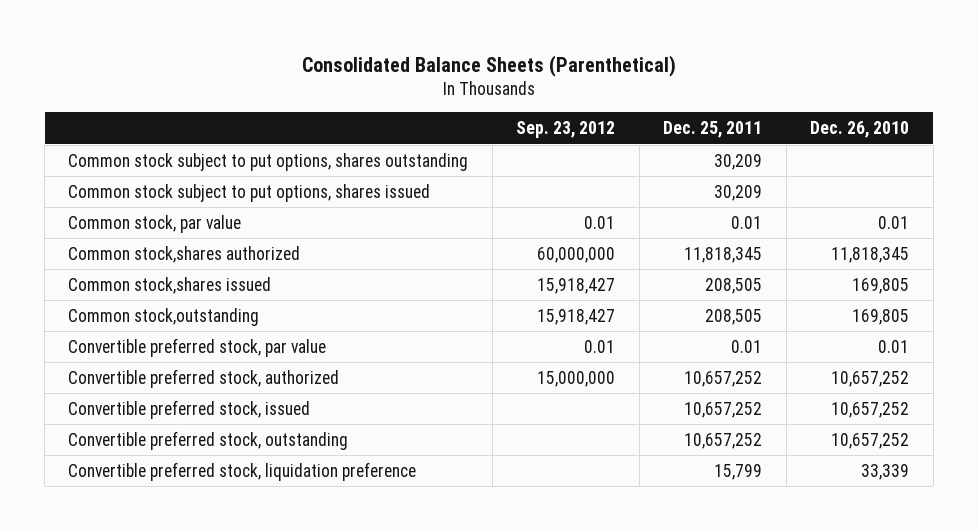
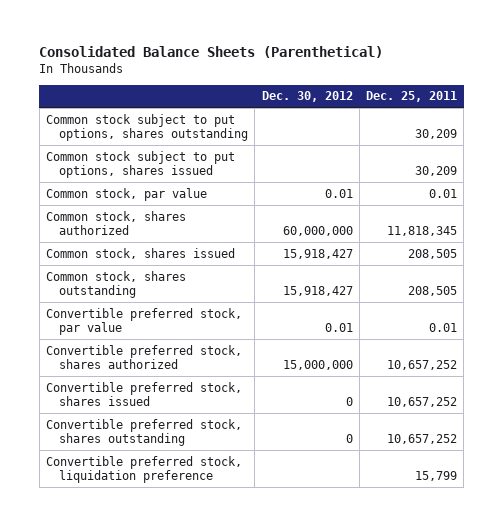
[516,121,616,139] Sep. 23, 2012 -> none
[810,121,910,139] Dec. 26, 2010 -> none
none -> [261,91,353,103] Dec. 30, 2012
[68,245,301,263] Common stock,shares authorized -> [45,210,186,236] Common stock, shares authorized
[68,276,272,294] Common stock,shares issued -> [45,247,235,259] Common stock, shares issued
[68,307,260,326] Common stock,outstanding -> [45,270,186,299] Common stock, shares outstanding
[68,368,340,388] Convertible preferred stock, authorized -> [45,344,242,370] Convertible preferred stock, shares authorized
[68,399,311,419] Convertible preferred stock, issued -> [45,381,242,407] Convertible preferred stock, shares issued
[68,430,349,450] Convertible preferred stock, outstanding -> [45,418,242,447] Convertible preferred stock, shares outstanding

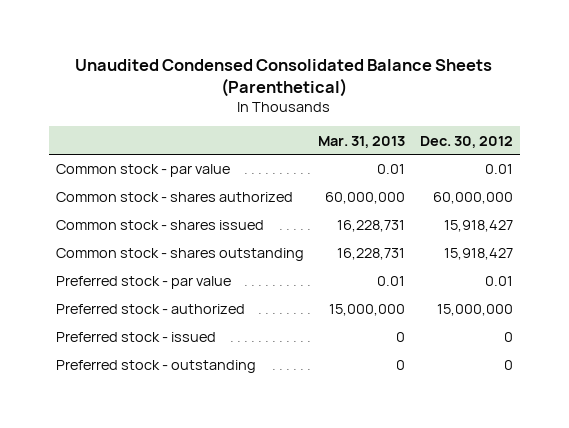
[39,46,384,59] Consolidated Balance Sheets (Parenthetical) -> [75,58,493,97] Unaudited Condensed Consolidated Balance Sheets (Parenthetical)
[365,91,457,103] Dec. 25, 2011 -> none
none -> [318,135,406,148] Mar. 31, 2013
[45,113,249,142] Common stock subject to put options, shares outstanding -> none
[45,150,235,179] Common stock subject to put options, shares issued -> none
[45,455,242,484] Convertible preferred stock, liquidation preference -> none
[45,187,207,201] Common stock, par value -> [55,164,230,178] Common stock - par value
[45,210,186,236] Common stock, shares authorized -> [55,192,293,203] Common stock - shares authorized
[45,247,235,259] Common stock, shares issued -> [55,220,264,231] Common stock - shares issued
[45,270,186,299] Common stock, shares outstanding -> [55,248,304,262] Common stock - shares outstanding
[45,307,242,336] Convertible preferred stock, par value -> [55,276,231,290] Preferred stock - par value
[45,344,242,370] Convertible preferred stock, shares authorized -> [55,304,245,315] Preferred stock - authorized
[45,381,242,407] Convertible preferred stock, shares issued -> [55,332,216,343] Preferred stock - issued
[45,418,242,447] Convertible preferred stock, shares outstanding -> [55,360,256,374] Preferred stock - outstanding

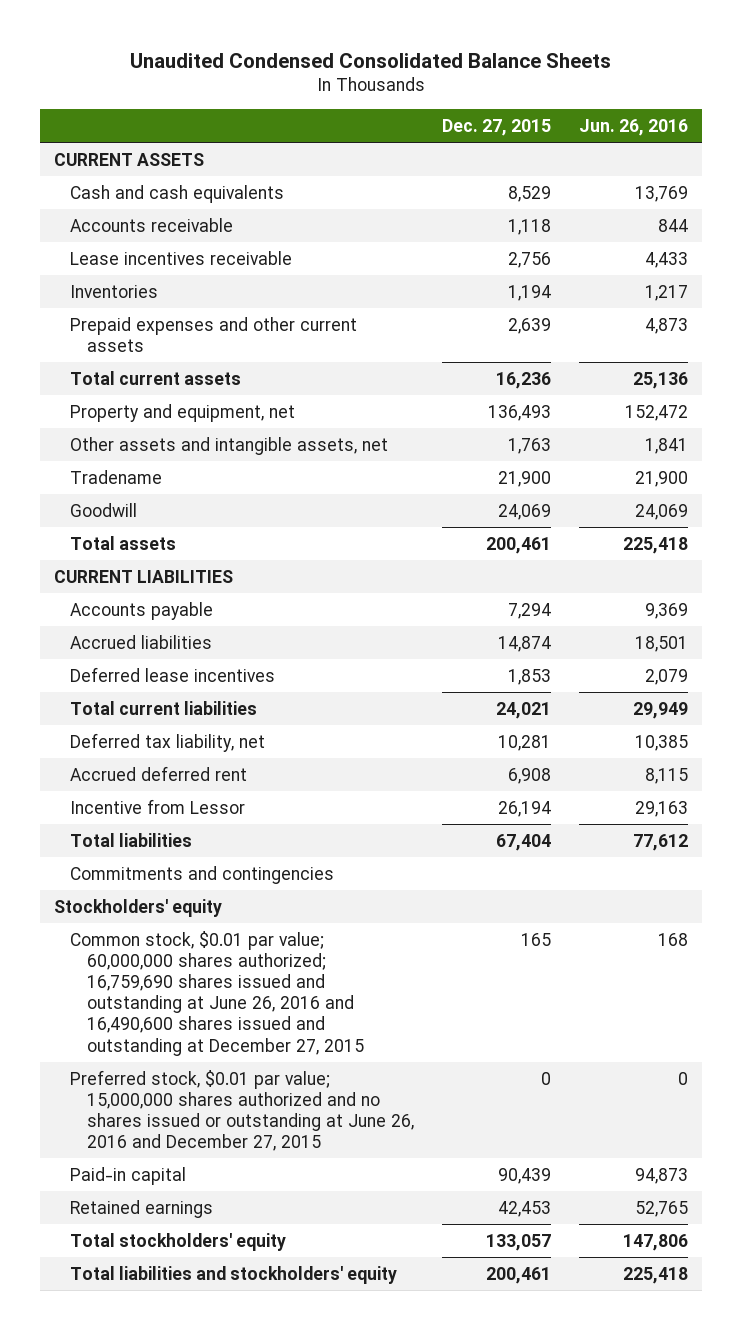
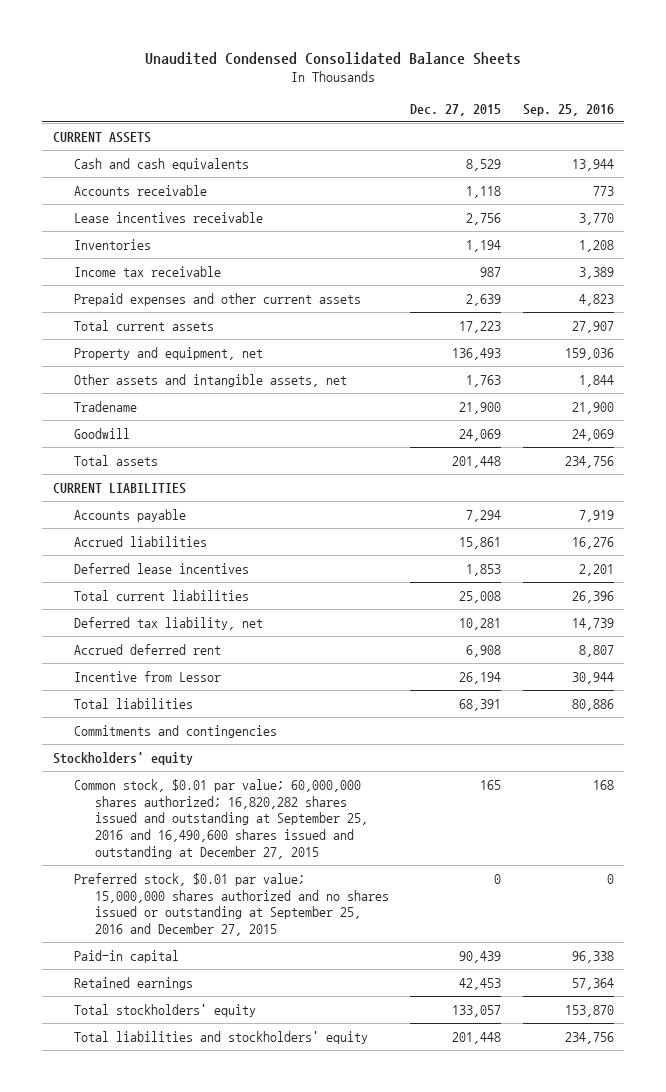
[579,118,689,136] Jun. 26, 2016 -> none
none -> [522,103,614,116] Sep. 25, 2016
none -> [73,265,221,277] Income tax receivable
[495,371,551,389] 16,236 -> [459,320,502,333] 17,223
[485,536,551,554] 200,461 -> [452,455,502,468] 201,448
[497,635,551,652] 14,874 -> [459,536,502,549] 15,861
[495,701,551,719] 24,021 -> [459,590,502,603] 25,008
[495,833,551,851] 67,404 -> [459,698,502,711] 68,391
[70,930,364,1056] Common stock, $0.01 par value; 60,000,000 shares authorized; 16,759,690 shares issued and outstanding at June 26, 2016 and 16,490,600 shares issued and outstanding at December 27, 2015 -> [73,778,369,860] Common stock, $0.01 par value; 60,000,000 shares authorized; 16,820,282 shares issued and outstanding at September 25, 2016 and 16,490,600 shares issued and outstanding at December 27, 2015
[70,1069,414,1152] Preferred stock, $0.01 par value; 15,000,000 shares authorized and no shares issued or outstanding at June 26, 2016 and December 27, 2015 -> [73,872,390,937] Preferred stock, $0.01 par value; 15,000,000 shares authorized and no shares issued or outstanding at September 25, 2016 and December 27, 2015
[485,1266,551,1284] 200,461 -> [452,1031,502,1044] 201,448

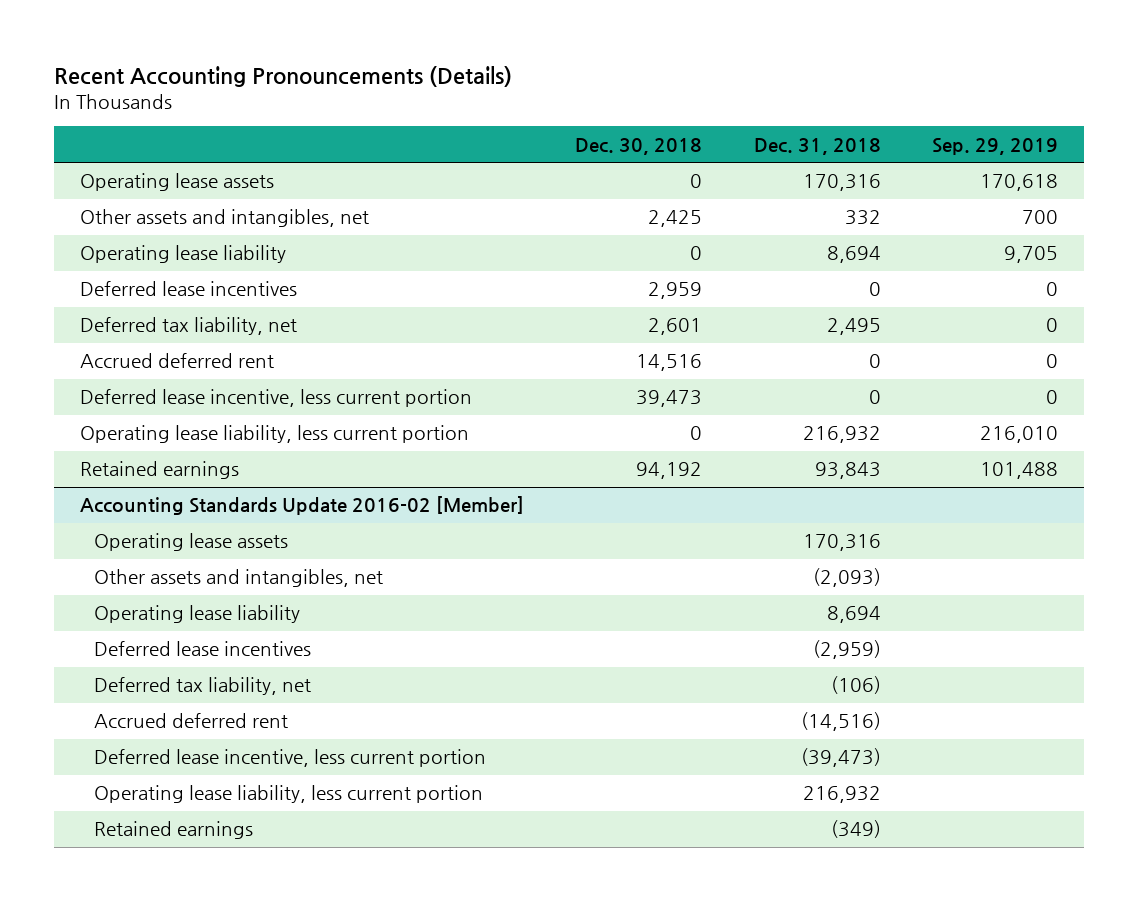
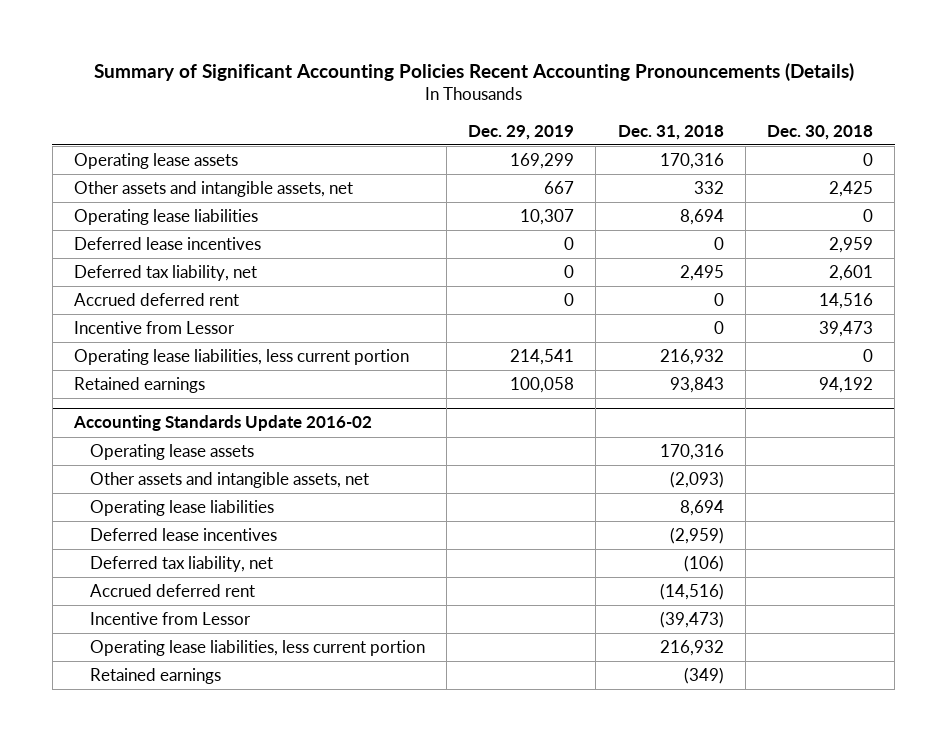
[53,65,512,87] Recent Accounting Pronouncements (Details) -> [93,62,854,81] Summary of Significant Accounting Policies Recent Accounting Pronouncements (Details)
[932,137,1059,155] Sep. 29, 2019 -> none
none -> [468,124,575,140] Dec. 29, 2019
[79,209,369,228] Other assets and intangibles, net -> [74,181,354,198] Other assets and intangible assets, net
[79,245,286,264] Operating lease liability -> [74,209,259,226] Operating lease liabilities
[79,389,472,408] Deferred lease incentive, less current portion -> [74,321,236,335] Incentive from Lessor
[79,425,469,444] Operating lease liability, less current portion -> [74,349,410,366] Operating lease liabilities, less current portion
[79,496,524,516] Accounting Standards Update 2016-02 [Member] -> [73,415,373,432] Accounting Standards Update 2016-02
[94,569,384,588] Other assets and intangibles, net -> [89,472,369,489] Other assets and intangible assets, net
[94,605,301,624] Operating lease liability -> [89,500,274,517] Operating lease liabilities
[94,749,487,768] Deferred lease incentive, less current portion -> [89,612,251,626] Incentive from Lessor
[94,785,484,804] Operating lease liability, less current portion -> [89,640,425,657] Operating lease liabilities, less current portion

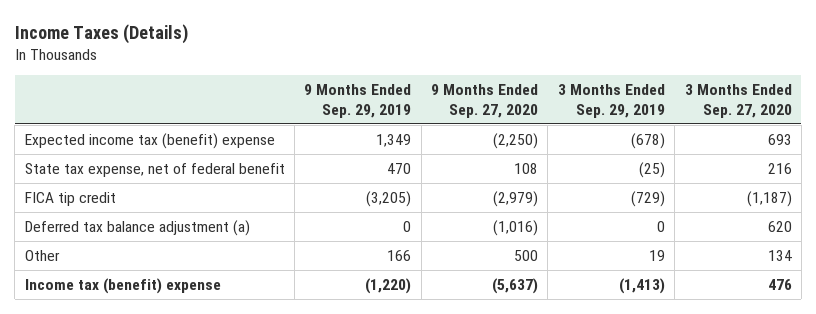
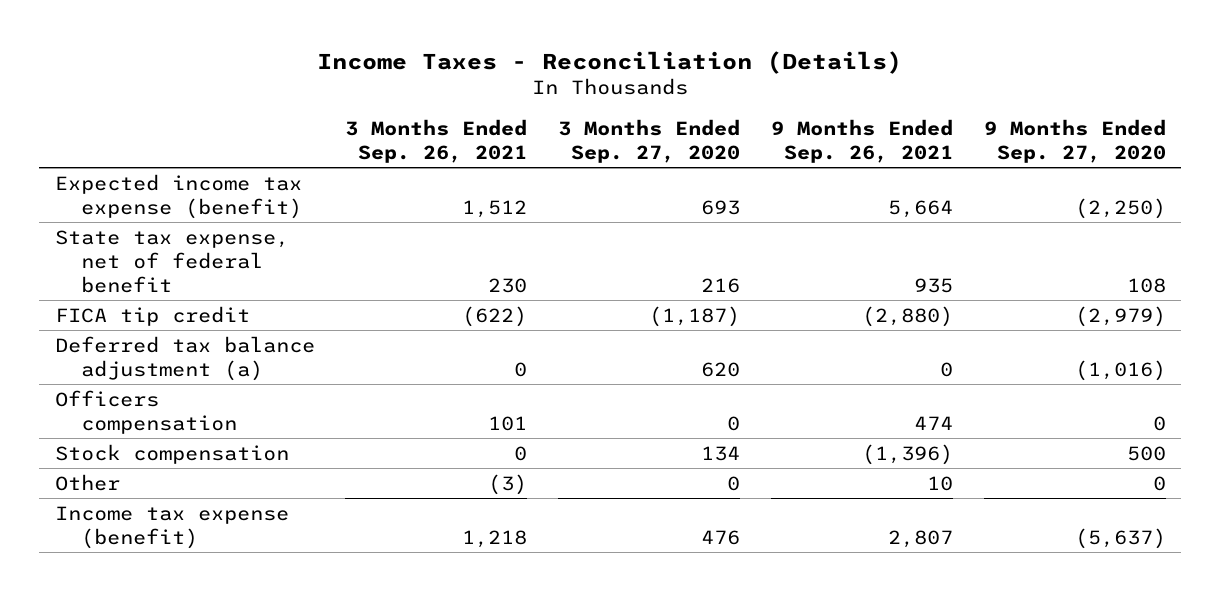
[14,23,188,44] Income Taxes (Details) -> [317,50,903,74] Income Taxes - Reconciliation (Details)
[304,84,412,118] 9 Months Ended Sep. 29, 2019 -> none
[557,84,665,118] 3 Months Ended Sep. 29, 2019 -> none
none -> [345,118,528,163] 3 Months Ended Sep. 26, 2021
none -> [770,118,953,163] 9 Months Ended Sep. 26, 2021
[24,133,275,150] Expected income tax (benefit) expense -> [54,173,303,219] Expected income tax expense (benefit)
none -> [54,389,238,434] Officers compensation
none -> [54,443,289,464] Stock compensation
[514,250,539,262] 500 -> [1152,475,1166,491] 0
[767,250,792,262] 134 -> [727,475,741,491] 0
[24,278,221,295] Income tax (benefit) expense -> [54,505,289,549] Income tax expense (benefit)

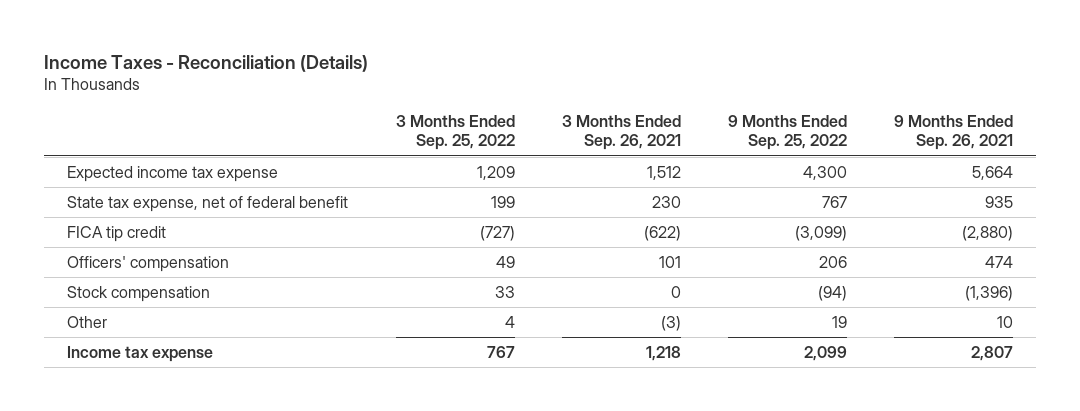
[558,118,741,163] 3 Months Ended Sep. 27, 2020 -> none
[983,118,1166,163] 9 Months Ended Sep. 27, 2020 -> none
none -> [395,115,515,151] 3 Months Ended Sep. 25, 2022
none -> [727,115,847,151] 9 Months Ended Sep. 25, 2022
[54,173,303,219] Expected income tax expense (benefit) -> [67,165,279,182] Expected income tax expense
[54,335,315,381] Deferred tax balance adjustment (a) -> none
[54,389,238,434] Officers compensation -> [67,255,230,272] Officers' compensation
[54,505,289,549] Income tax expense (benefit) -> [67,345,214,362] Income tax expense

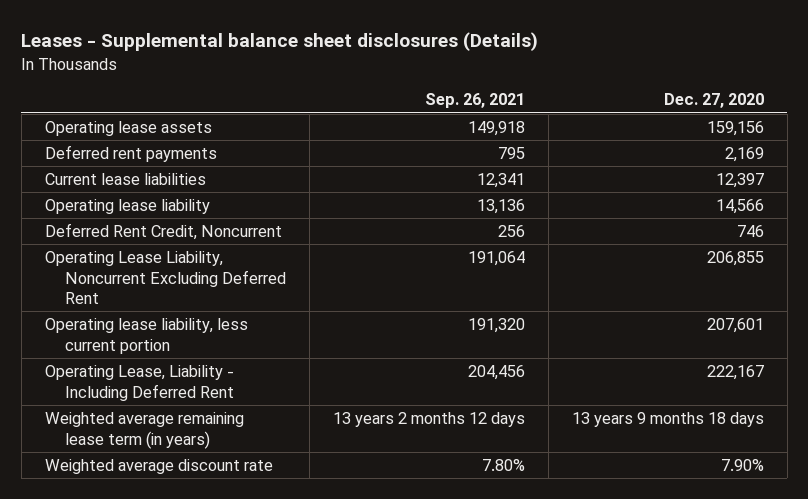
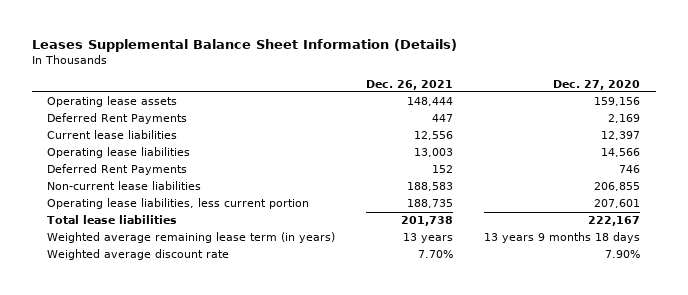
[21,32,539,52] Leases - Supplemental balance sheet disclosures (Details) -> [31,39,457,53] Leases Supplemental Balance Sheet Information (Details)
[424,93,525,109] Sep. 26, 2021 -> none
none -> [366,79,454,90] Dec. 26, 2021
[44,144,217,162] Deferred rent payments -> [47,113,188,125] Deferred Rent Payments
[44,198,210,214] Operating lease liability -> [47,147,191,159] Operating lease liabilities
[44,222,282,240] Deferred Rent Credit, Noncurrent -> [47,164,188,176] Deferred Rent Payments
[44,250,286,305] Operating Lease Liability, Noncurrent Excluding Deferred Rent -> [47,181,202,191] Non-current lease liabilities
[44,317,248,354] Operating lease liability, less current portion -> [47,198,310,210] Operating lease liabilities, less current portion
[44,364,234,401] Operating Lease, Liability - Including Deferred Rent -> [47,215,178,225] Total lease liabilities

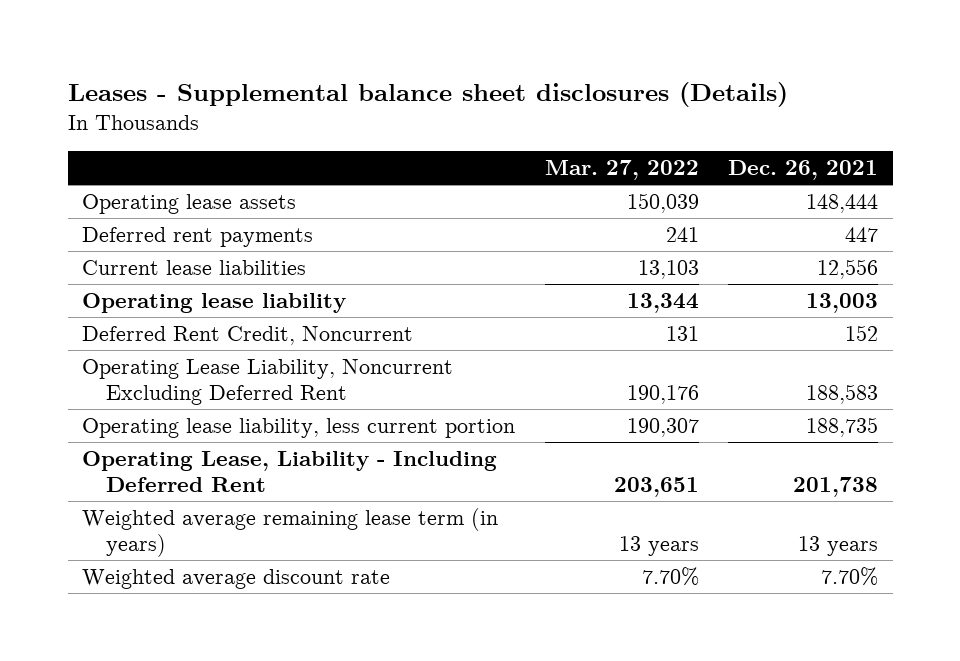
[31,39,457,53] Leases Supplemental Balance Sheet Information (Details) -> [67,81,788,107] Leases - Supplemental balance sheet disclosures (Details)
[553,79,641,90] Dec. 27, 2020 -> none
none -> [544,160,699,181] Mar. 27, 2022
[47,113,188,125] Deferred Rent Payments -> [82,226,314,247] Deferred rent payments
[47,147,191,159] Operating lease liabilities -> [82,292,347,313] Operating lease liability
[47,164,188,176] Deferred Rent Payments -> [82,325,414,345] Deferred Rent Credit, Noncurrent
[47,181,202,191] Non-current lease liabilities -> [82,358,454,405] Operating Lease Liability, Noncurrent Excluding Deferred Rent
[47,198,310,210] Operating lease liabilities, less current portion -> [82,417,516,438] Operating lease liability, less current portion
[47,215,178,225] Total lease liabilities -> [82,450,498,492] Operating Lease, Liability - Including Deferred Rent

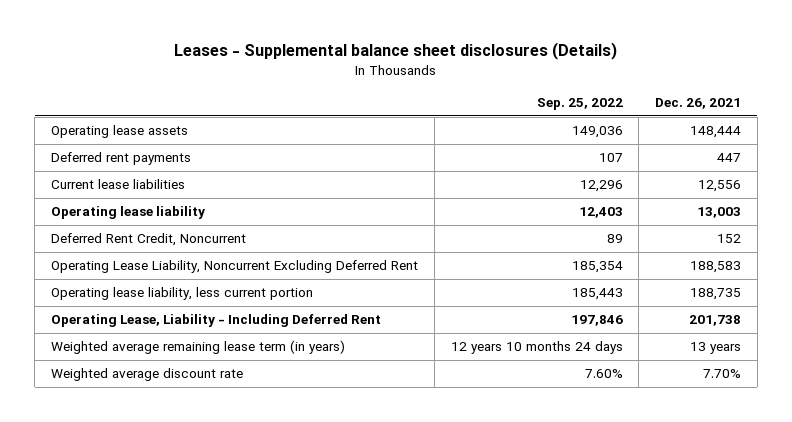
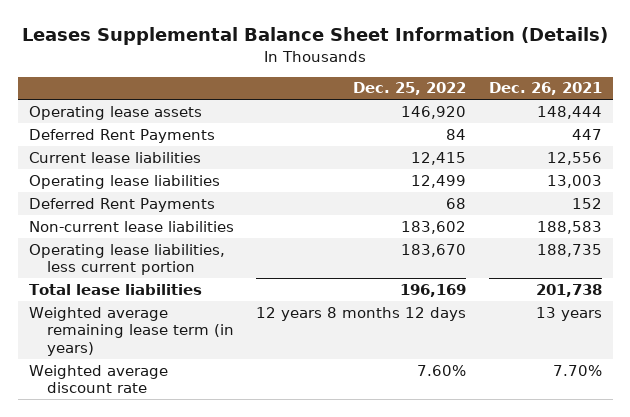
[174,42,618,61] Leases - Supplemental balance sheet disclosures (Details) -> [22,27,609,46] Leases Supplemental Balance Sheet Information (Details)
[536,98,623,111] Sep. 25, 2022 -> none
none -> [353,82,467,96] Dec. 25, 2022
[51,152,192,166] Deferred rent payments -> [28,128,215,143] Deferred Rent Payments
[51,206,206,220] Operating lease liability -> [28,174,220,189] Operating lease liabilities
[51,233,247,247] Deferred Rent Credit, Noncurrent -> [28,197,215,212] Deferred Rent Payments
[51,260,419,274] Operating Lease Liability, Noncurrent Excluding Deferred Rent -> [28,220,234,232] Non-current lease liabilities
[51,287,314,301] Operating lease liability, less current portion -> [28,243,225,276] Operating lease liabilities, less current portion
[51,314,382,328] Operating Lease, Liability - Including Deferred Rent -> [28,283,202,295] Total lease liabilities

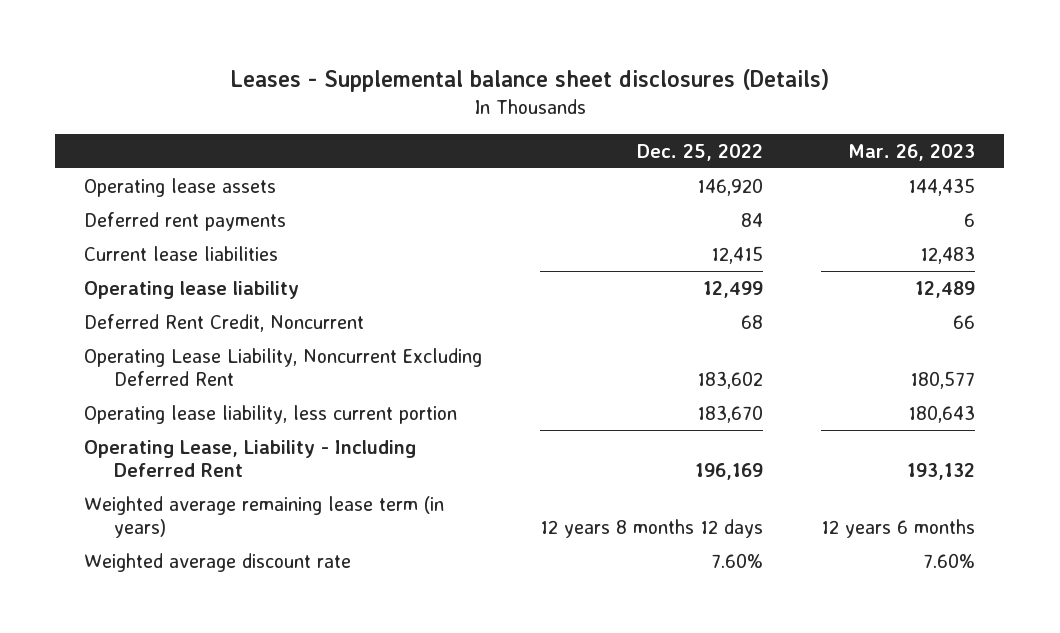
[22,27,609,46] Leases Supplemental Balance Sheet Information (Details) -> [229,68,829,92] Leases - Supplemental balance sheet disclosures (Details)
[488,82,602,96] Dec. 26, 2021 -> none
none -> [848,143,976,161] Mar. 26, 2023
[28,128,215,143] Deferred Rent Payments -> [84,211,287,231] Deferred rent payments
[28,174,220,189] Operating lease liabilities -> [84,280,300,299] Operating lease liability
[28,197,215,212] Deferred Rent Payments -> [84,313,365,332] Deferred Rent Credit, Noncurrent
[28,220,234,232] Non-current lease liabilities -> [84,347,483,386] Operating Lease Liability, Noncurrent Excluding Deferred Rent
[28,243,225,276] Operating lease liabilities, less current portion -> [84,404,458,424] Operating lease liability, less current portion
[28,283,202,295] Total lease liabilities -> [84,439,417,477] Operating Lease, Liability - Including Deferred Rent

